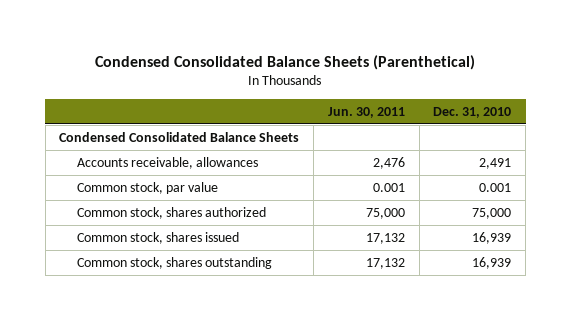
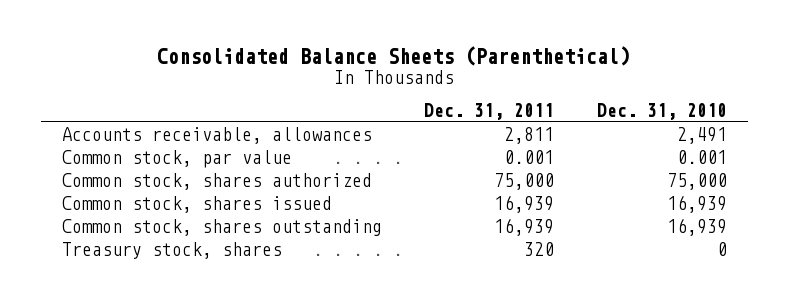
[95,54,476,70] Condensed Consolidated Balance Sheets (Parenthetical) -> [157,46,631,67] Consolidated Balance Sheets (Parenthetical)
[327,106,405,118] Jun. 30, 2011 -> none
none -> [424,102,555,120] Dec. 31, 2011
[59,131,300,142] Condensed Consolidated Balance Sheets -> none
none -> [62,242,283,260] Treasury stock, shares

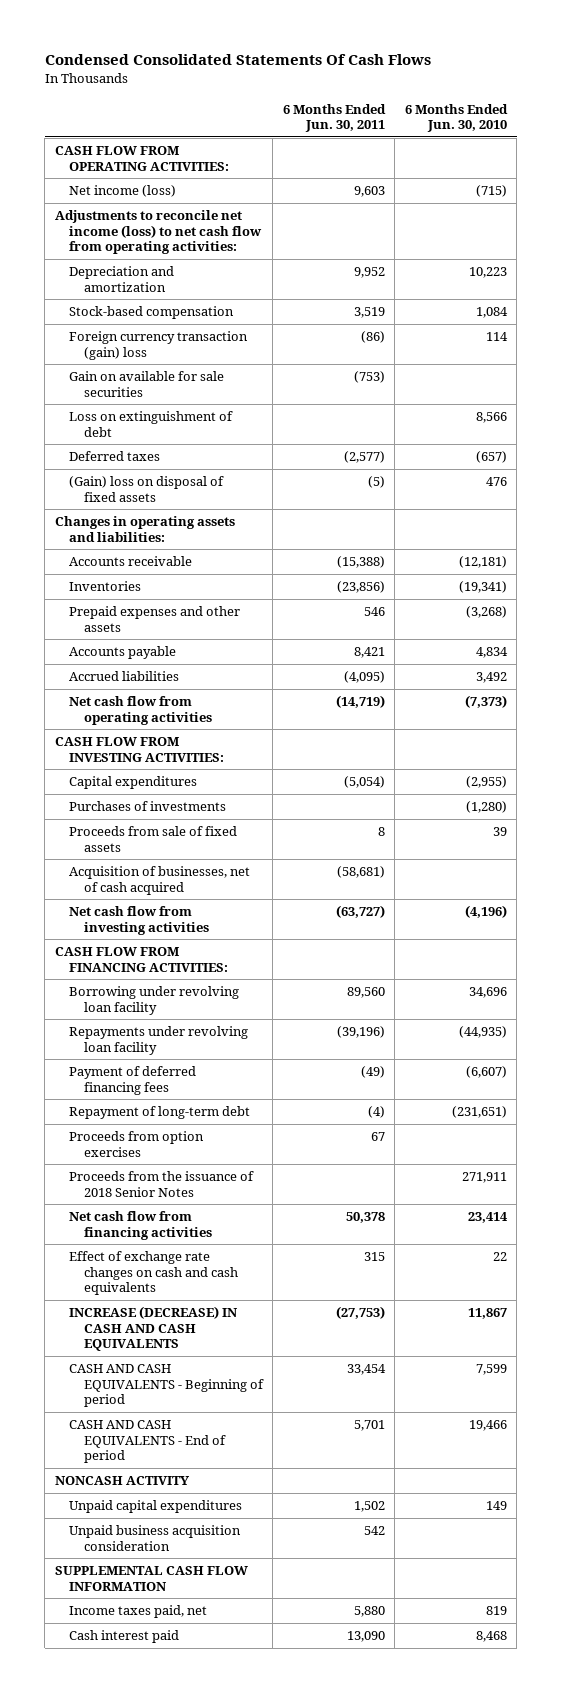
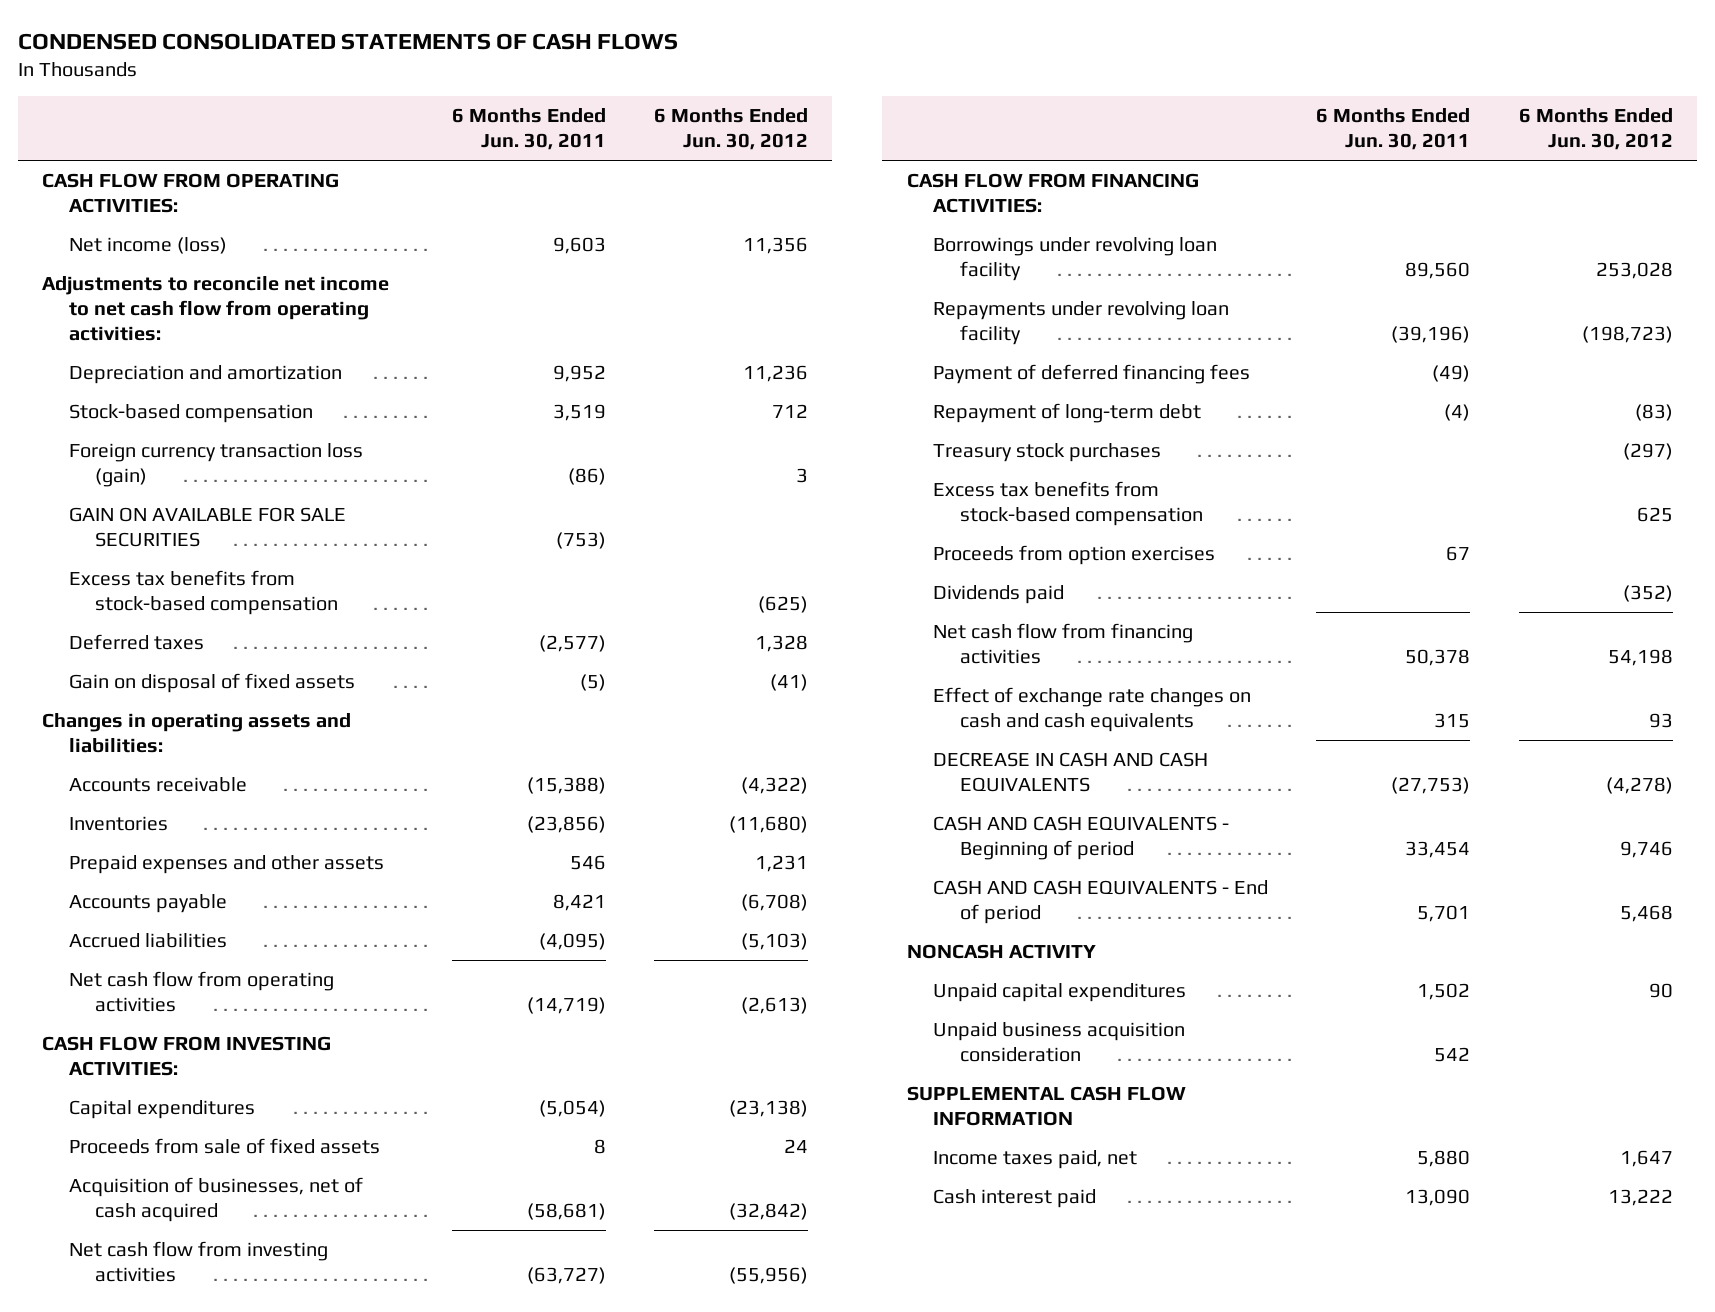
[44,54,431,66] Condensed Consolidated Statements Of Cash Flows -> [18,33,679,51] CONDENSED CONSOLIDATED STATEMENTS OF CASH FLOWS
[404,103,508,132] 6 Months Ended Jun. 30, 2010 -> none
none -> [654,108,809,151] 6 Months Ended Jun. 30, 2012
[54,210,263,254] Adjustments to reconcile net income (loss) to net cash flow from operating activities: -> [42,275,390,342] Adjustments to reconcile net income to net cash flow from operating activities:
[69,411,234,437] Loss on extinguishment of debt -> none
[69,331,249,360] Foreign currency transaction (gain) loss -> [68,442,363,487] Foreign currency transaction loss (gain)
[69,371,225,397] Gain on available for sale securities -> [68,506,346,547] GAIN ON AVAILABLE FOR SALE SECURITIES
none -> [68,569,339,615] Excess tax benefits from stock-based compensation
[69,476,225,502] (Gain) loss on disposal of fixed assets -> [68,672,355,693] Gain on disposal of fixed assets
[69,801,227,812] Purchases of investments -> none
[69,986,240,1015] Borrowing under revolving loan facility -> [933,236,1218,281] Borrowings under revolving loan facility
none -> [933,442,1162,462] Treasury stock purchases
none -> [933,480,1203,526] Excess tax benefits from stock-based compensation
[69,1171,255,1197] Proceeds from the issuance of 2018 Senior Notes -> none
none -> [933,584,1065,604] Dividends paid
[69,1306,239,1351] INCREASE (DECREASE) IN CASH AND CASH EQUIVALENTS -> [933,751,1209,792] DECREASE IN CASH AND CASH EQUIVALENTS

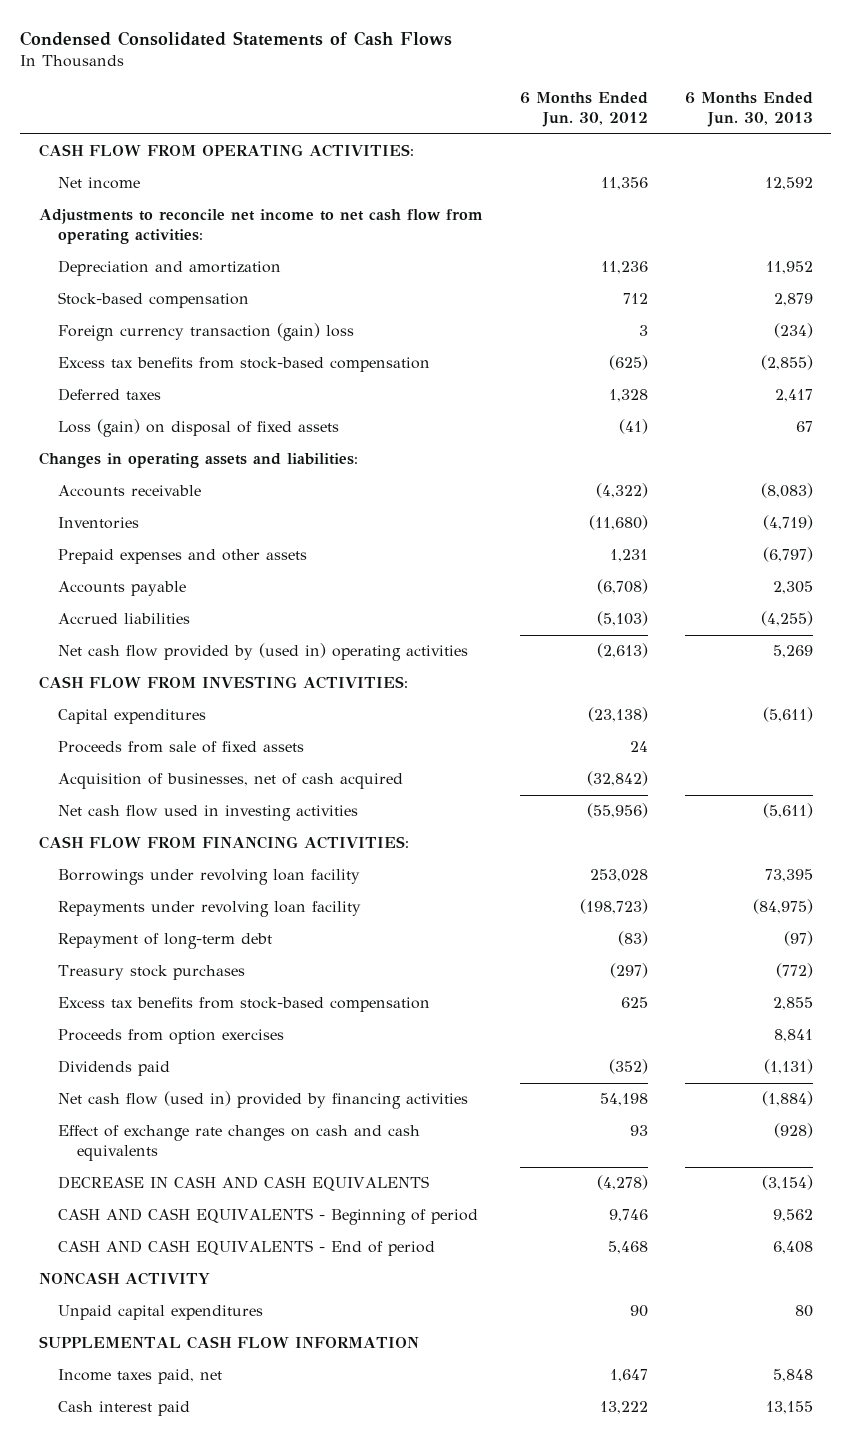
[18,33,679,51] CONDENSED CONSOLIDATED STATEMENTS OF CASH FLOWS -> [20,30,453,46] Condensed Consolidated Statements of Cash Flows
[451,108,606,151] 6 Months Ended Jun. 30, 2011 -> none
none -> [684,92,813,128] 6 Months Ended Jun. 30, 2013
[68,236,227,254] Net income (loss) -> [58,177,141,190] Net income
[68,506,346,547] GAIN ON AVAILABLE FOR SALE SECURITIES -> none
[68,442,363,487] Foreign currency transaction loss (gain) -> [58,323,355,342] Foreign currency transaction (gain) loss
[68,672,355,693] Gain on disposal of fixed assets -> [58,419,340,438] Loss (gain) on disposal of fixed assets
[68,970,334,1012] Net cash flow from operating activities -> [58,643,469,662] Net cash flow provided by (used in) operating activities
[68,1240,328,1282] Net cash flow from investing activities -> [58,805,359,822] Net cash flow used in investing activities
[933,363,1251,384] Payment of deferred financing fees -> none
[933,622,1194,664] Net cash flow from financing activities -> [58,1091,469,1110] Net cash flow (used in) provided by financing activities
[933,1021,1186,1062] Unpaid business acquisition consideration -> none

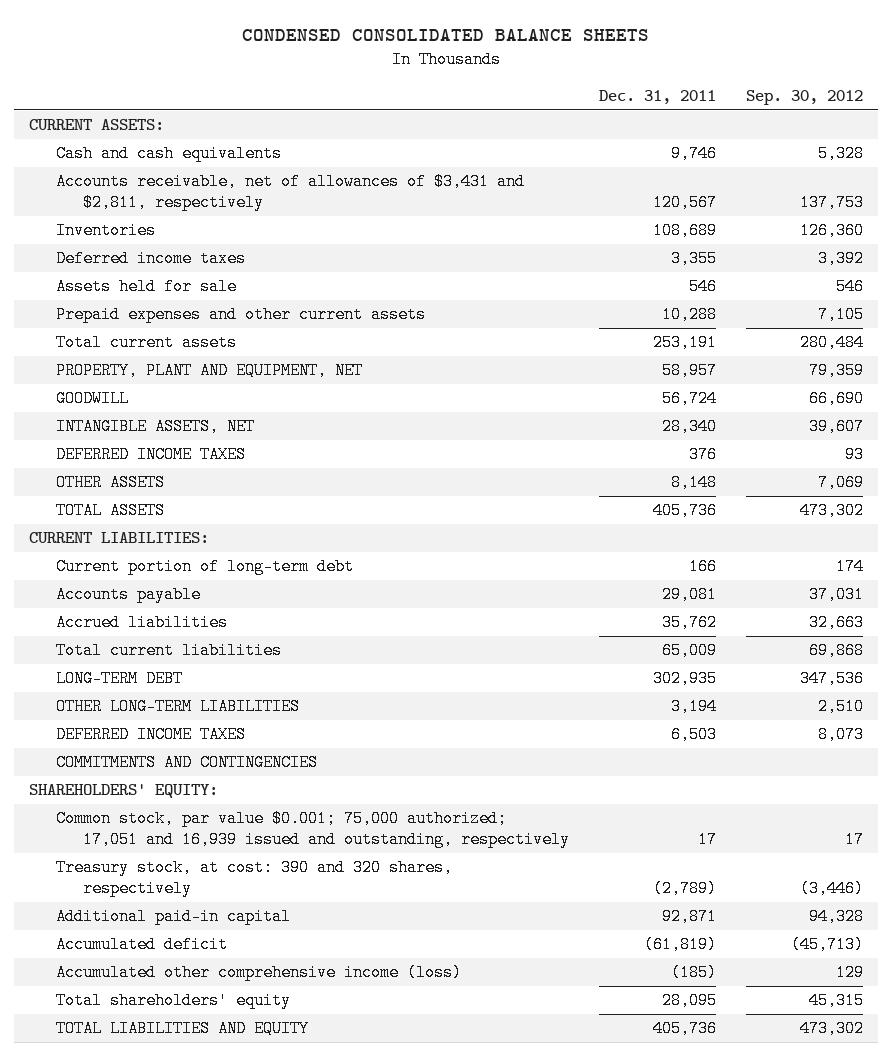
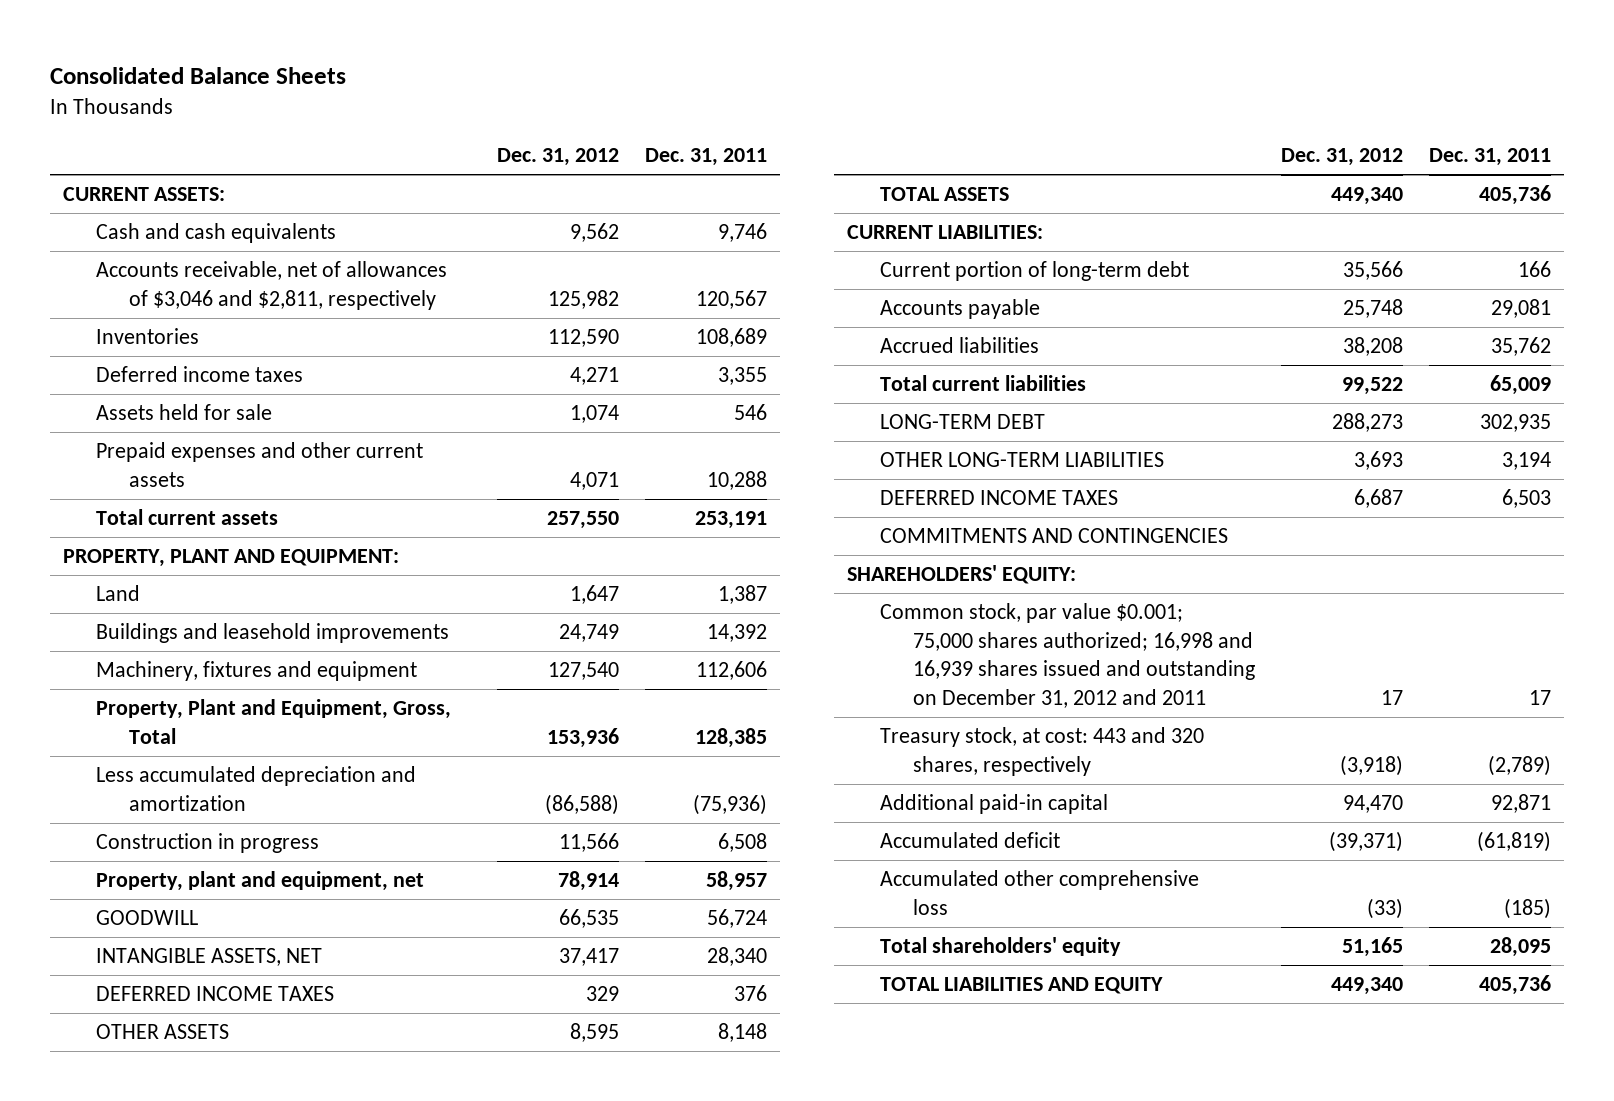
[242,28,650,41] CONDENSED CONSOLIDATED BALANCE SHEETS -> [50,67,347,85] Consolidated Balance Sheets
[746,89,864,105] Sep. 30, 2012 -> none
none -> [496,148,619,167] Dec. 31, 2012
[56,173,526,212] Accounts receivable, net of allowances of $3,431 and $2,811, respectively -> [96,261,448,310] Accounts receivable, net of allowances of $3,046 and $2,811, respectively
none -> [63,549,400,568] PROPERTY, PLANT AND EQUIPMENT:
none -> [96,585,141,602] Land
none -> [96,623,450,644] Buildings and leasehold improvements
none -> [96,661,418,682] Machinery, fixtures and equipment
none -> [96,699,452,744] Property, Plant and Equipment, Gross, Total
none -> [96,766,417,811] Less accumulated depreciation and amortization
none -> [96,833,320,854] Construction in progress
[56,362,364,380] PROPERTY, PLANT AND EQUIPMENT, NET -> [96,871,425,892] Property, plant and equipment, net
[56,810,571,849] Common stock, par value $0.001; 75,000 authorized; 17,051 and 16,939 issued and outstanding, respectively -> [880,603,1256,708] Common stock, par value $0.001; 75,000 shares authorized; 16,998 and 16,939 shares issued and outstanding on December 31, 2012 and 2011
[56,859,454,898] Treasury stock, at cost: 390 and 320 shares, respectively -> [880,727,1205,776] Treasury stock, at cost: 443 and 320 shares, respectively
[56,964,463,982] Accumulated other comprehensive income (loss) -> [880,870,1200,915] Accumulated other comprehensive loss

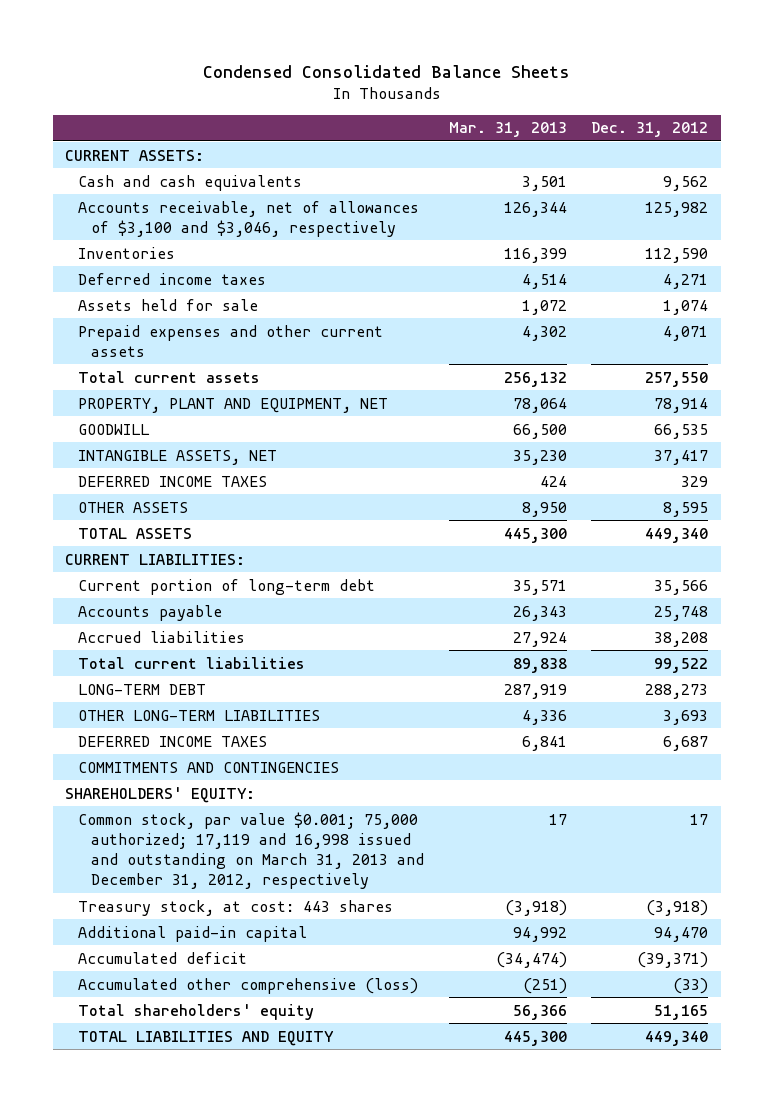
[50,67,347,85] Consolidated Balance Sheets -> [202,64,570,78] Condensed Consolidated Balance Sheets
[644,148,767,167] Dec. 31, 2011 -> none
none -> [448,122,567,138] Mar. 31, 2013
[96,261,448,310] Accounts receivable, net of allowances of $3,046 and $2,811, respectively -> [78,200,420,237] Accounts receivable, net of allowances of $3,100 and $3,046, respectively
[63,549,400,568] PROPERTY, PLANT AND EQUIPMENT: -> none
[96,585,141,602] Land -> none
[96,623,450,644] Buildings and leasehold improvements -> none
[96,661,418,682] Machinery, fixtures and equipment -> none
[96,699,452,744] Property, Plant and Equipment, Gross, Total -> none
[96,766,417,811] Less accumulated depreciation and amortization -> none
[96,833,320,854] Construction in progress -> none
[96,871,425,892] Property, plant and equipment, net -> [78,397,389,413] PROPERTY, PLANT AND EQUIPMENT, NET
[880,603,1256,708] Common stock, par value $0.001; 75,000 shares authorized; 16,998 and 16,939 shares issued and outstanding on December 31, 2012 and 2011 -> [78,811,425,890] Common stock, par value $0.001; 75,000 authorized; 17,119 and 16,998 issued and outstanding on March 31, 2013 and December 31, 2012, respectively
[880,727,1205,776] Treasury stock, at cost: 443 and 320 shares, respectively -> [78,899,394,916] Treasury stock, at cost: 443 shares
[880,870,1200,915] Accumulated other comprehensive loss -> [78,977,419,994] Accumulated other comprehensive (loss)

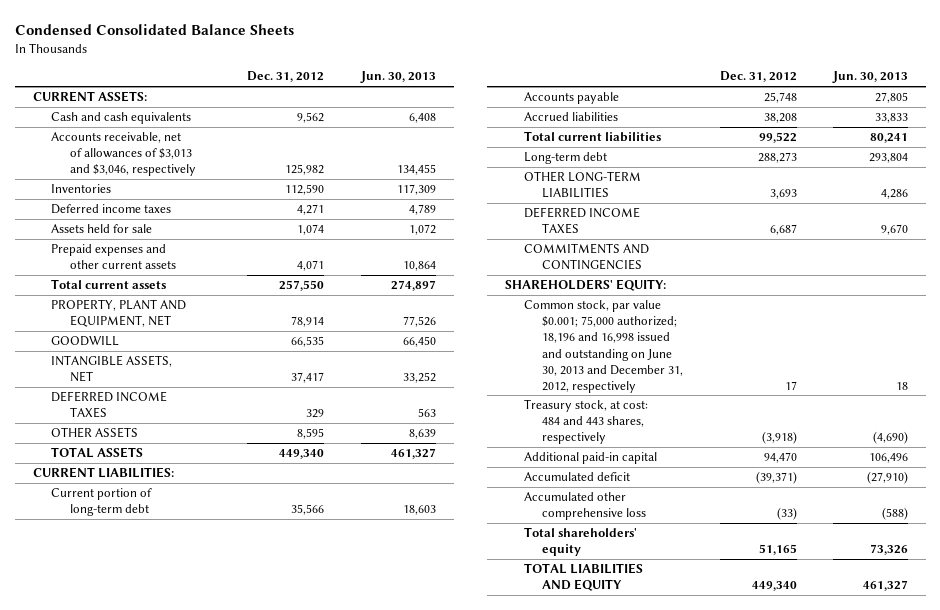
[448,122,567,138] Mar. 31, 2013 -> none
none -> [359,71,436,84] Jun. 30, 2013
[78,200,420,237] Accounts receivable, net of allowances of $3,100 and $3,046, respectively -> [51,132,197,177] Accounts receivable, net of allowances of $3,013 and $3,046, respectively
[78,683,207,695] LONG-TERM DEBT -> [523,152,607,165] Long-term debt
[78,811,425,890] Common stock, par value $0.001; 75,000 authorized; 17,119 and 16,998 issued and outstanding on March 31, 2013 and December 31, 2012, respectively -> [523,300,684,393] Common stock, par value $0.001; 75,000 authorized; 18,196 and 16,998 issued and outstanding on June 30, 2013 and December 31, 2012, respectively
[78,899,394,916] Treasury stock, at cost: 443 shares -> [523,399,648,445] Treasury stock, at cost: 484 and 443 shares, respectively
[78,977,419,994] Accumulated other comprehensive (loss) -> [523,492,647,521] Accumulated other comprehensive loss

